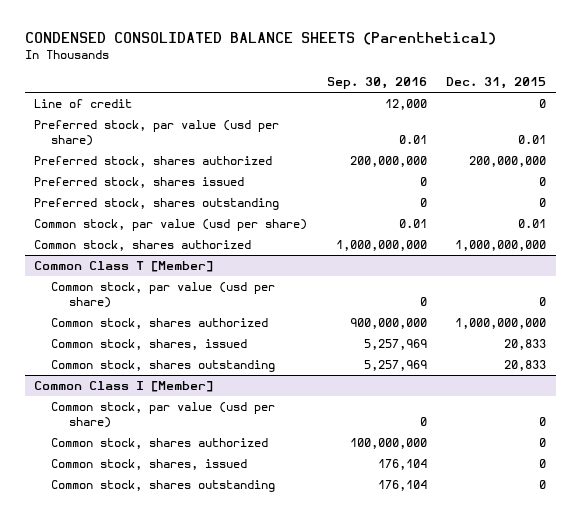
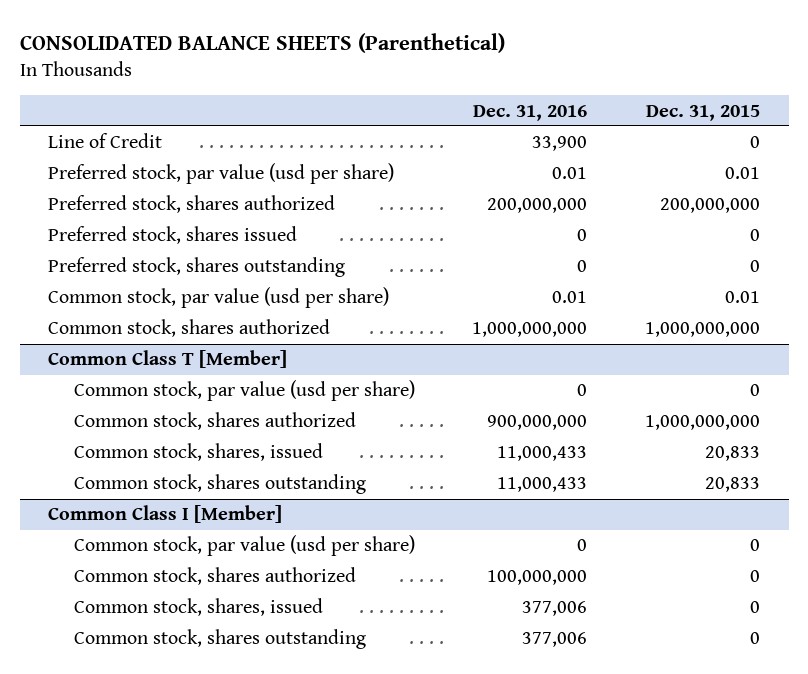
[24,32,496,46] CONDENSED CONSOLIDATED BALANCE SHEETS (Parenthetical) -> [19,32,505,53] CONSOLIDATED BALANCE SHEETS (Parenthetical)
[326,77,427,90] Sep. 30, 2016 -> none
none -> [473,104,588,121] Dec. 31, 2016
[34,98,133,108] Line of credit -> [48,133,163,149] Line of Credit

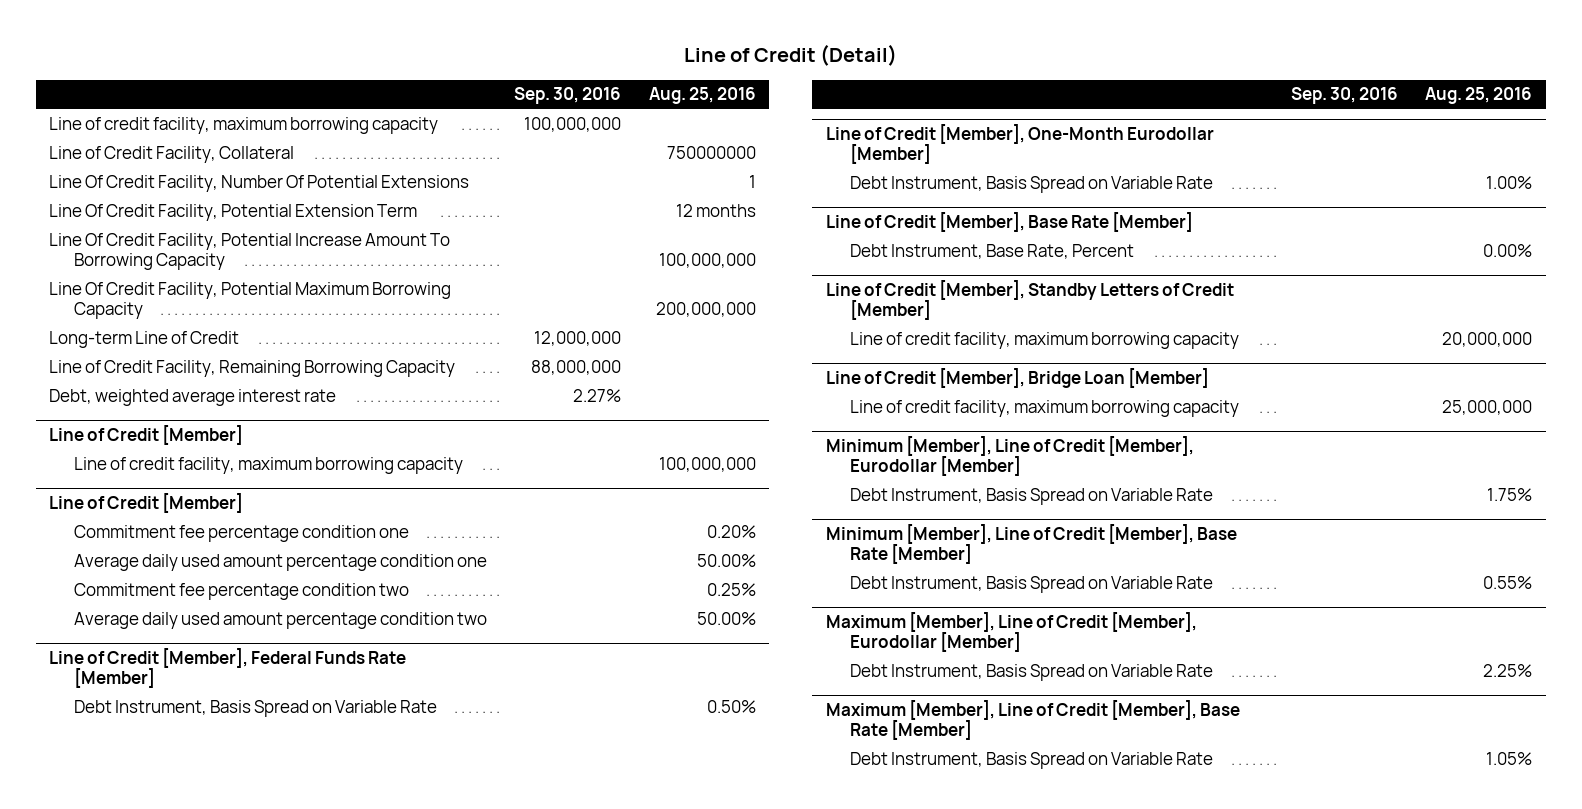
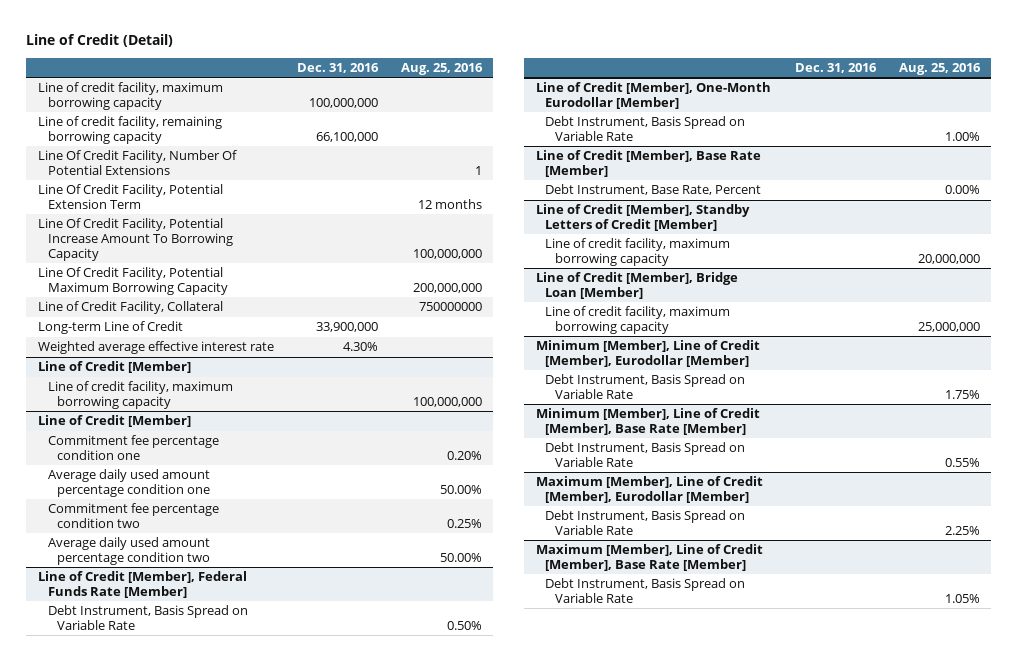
[514,87,622,105] Sep. 30, 2016 -> none
none -> [296,62,379,73] Dec. 31, 2016
none -> [37,116,222,145] Line of credit facility, remaining borrowing capacity
[49,145,295,163] Line of Credit Facility, Collateral -> [37,301,223,315] Line of Credit Facility, Collateral
[49,359,456,377] Line of Credit Facility, Remaining Borrowing Capacity -> none
[49,388,337,406] Debt, weighted average interest rate -> [37,341,274,355] Weighted average effective interest rate

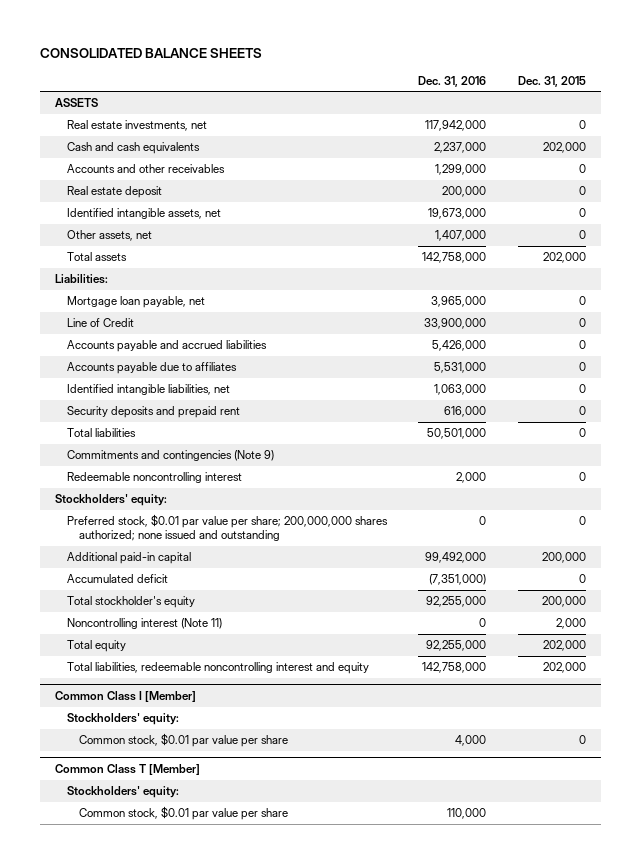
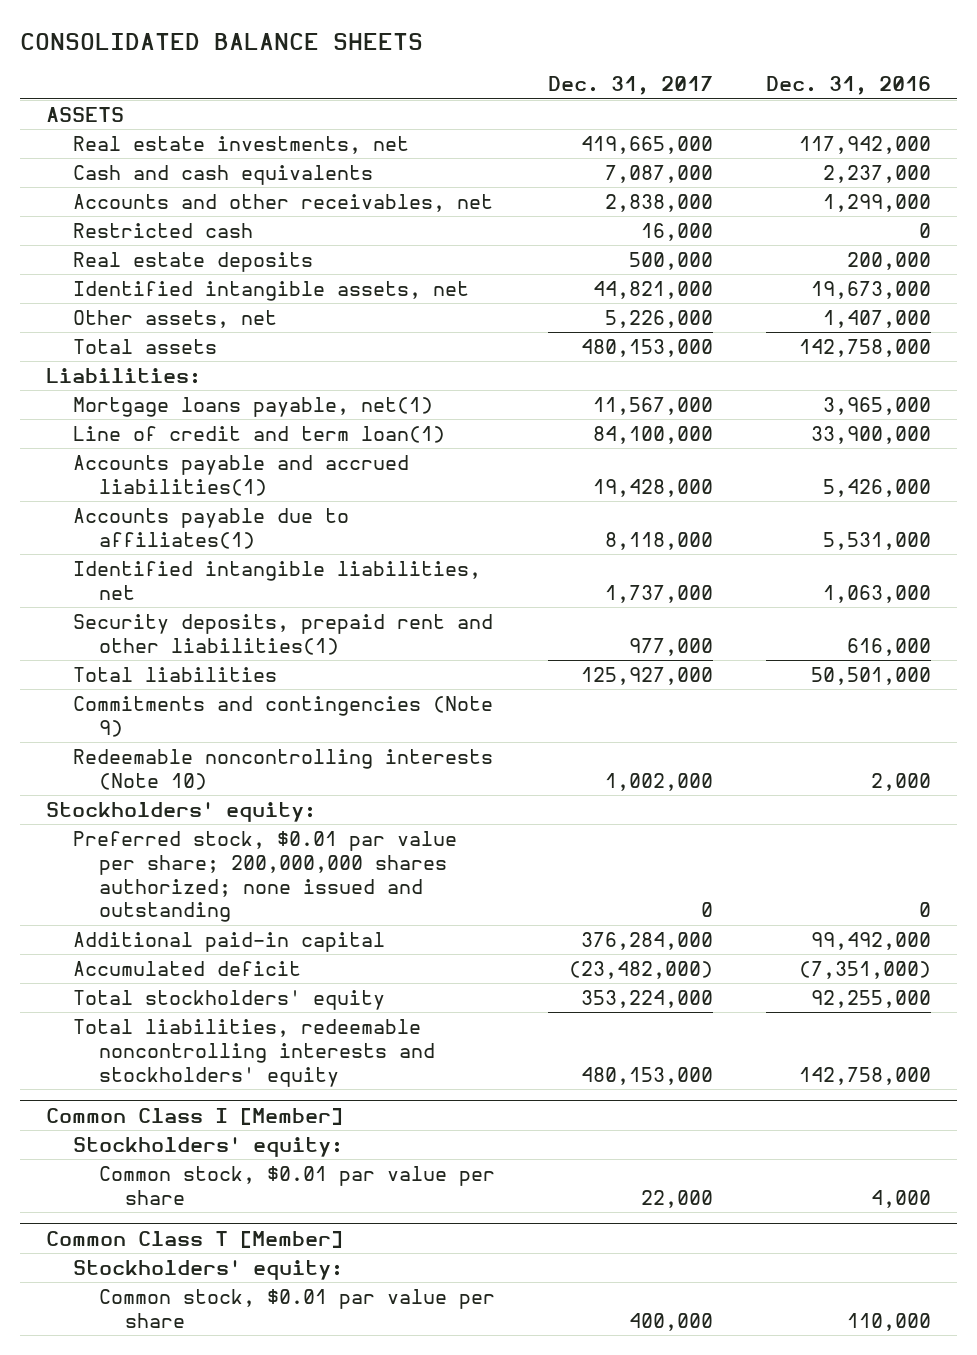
[517,75,586,87] Dec. 31, 2015 -> none
none -> [547,76,713,96] Dec. 31, 2017
[67,164,226,174] Accounts and other receivables -> [72,194,493,213] Accounts and other receivables, net
none -> [72,223,253,239] Restricted cash
[67,186,163,199] Real estate deposit -> [72,252,313,273] Real estate deposits
[67,296,206,309] Mortgage loan payable, net -> [72,397,433,418] Mortgage loans payable, net(1)
[67,318,135,328] Line of Credit -> [72,426,445,444] Line of credit and term loan(1)
[67,340,268,353] Accounts payable and accrued liabilities -> [72,455,409,496] Accounts payable and accrued liabilities(1)
[67,362,238,375] Accounts payable due to affiliates -> [72,508,349,549] Accounts payable due to affiliates(1)
[67,406,241,419] Security deposits and prepaid rent -> [72,614,493,655] Security deposits, prepaid rent and other liabilities(1)
[67,472,243,484] Redeemable noncontrolling interest -> [72,749,493,790] Redeemable noncontrolling interests (Note 10)
[67,596,196,609] Total stockholder's equity -> none
[67,618,223,630] Noncontrolling interest (Note 11) -> none
[67,640,127,653] Total equity -> [72,990,385,1011] Total stockholders' equity
[67,662,370,675] Total liabilities, redeemable noncontrolling interest and equity -> [72,1019,436,1087] Total liabilities, redeemable noncontrolling interests and stockholders' equity

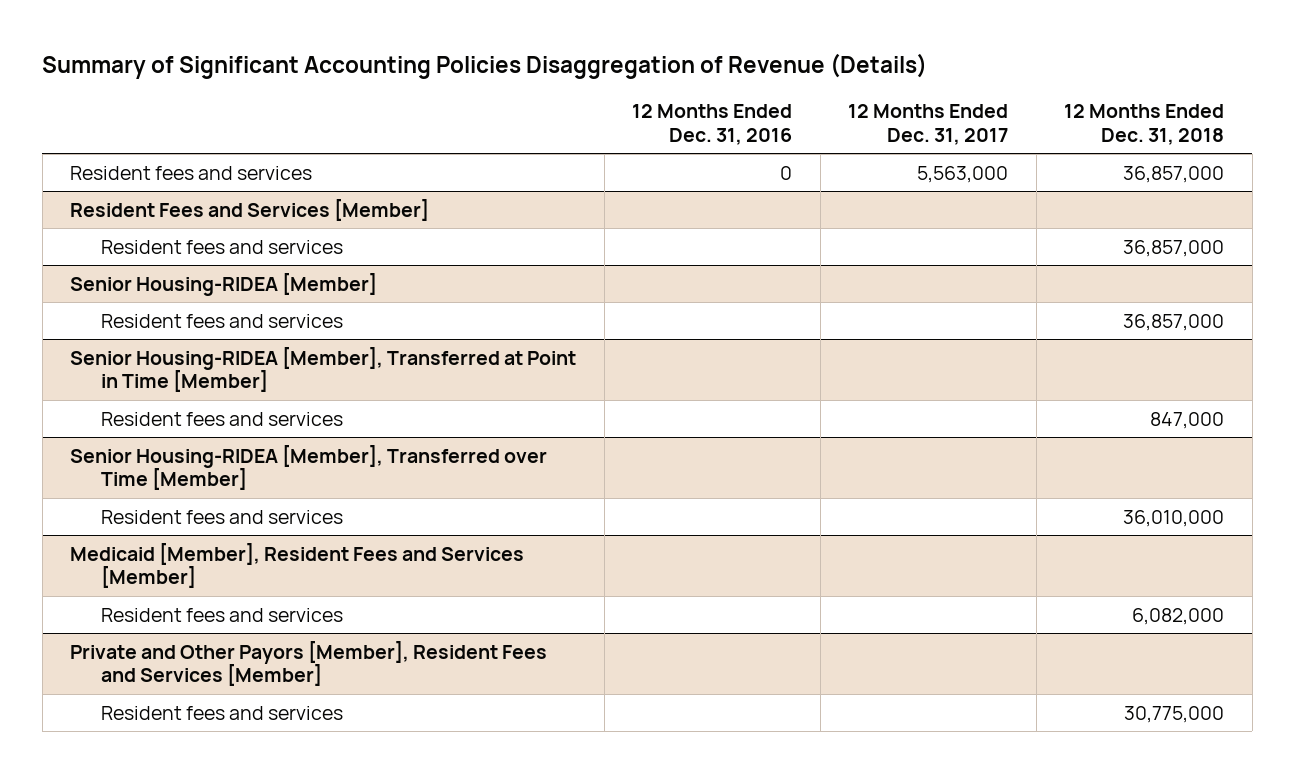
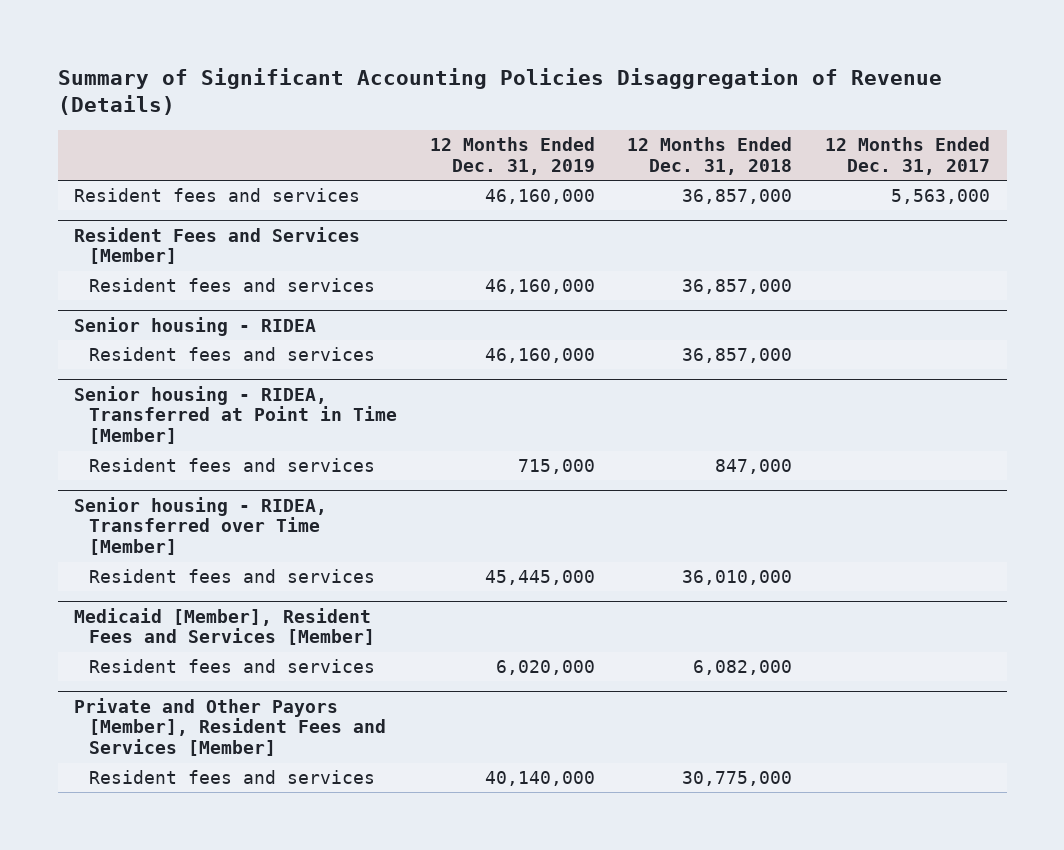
[632,104,793,145] 12 Months Ended Dec. 31, 2016 -> none
none -> [429,137,595,176] 12 Months Ended Dec. 31, 2019
[70,272,378,296] Senior Housing-RIDEA [Member] -> [74,316,317,336] Senior housing - RIDEA
[70,346,577,393] Senior Housing-RIDEA [Member], Transferred at Point in Time [Member] -> [74,385,397,445] Senior housing - RIDEA, Transferred at Point in Time [Member]
[70,444,548,491] Senior Housing-RIDEA [Member], Transferred over Time [Member] -> [74,496,328,556] Senior housing - RIDEA, Transferred over Time [Member]

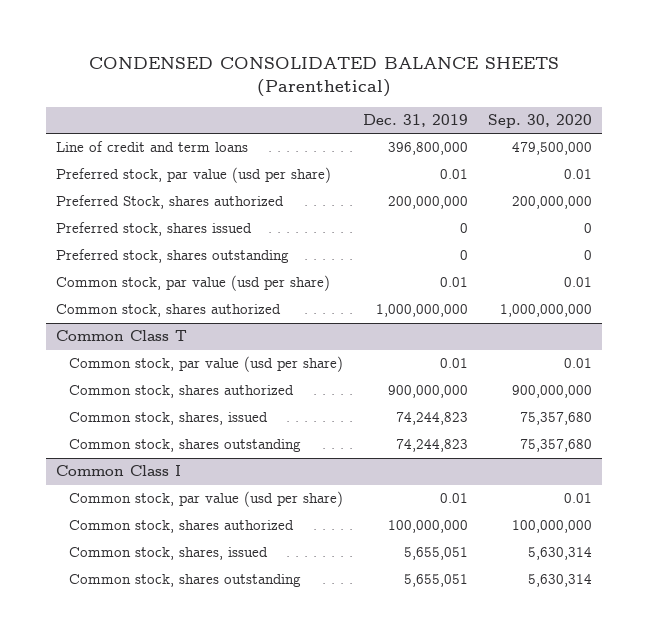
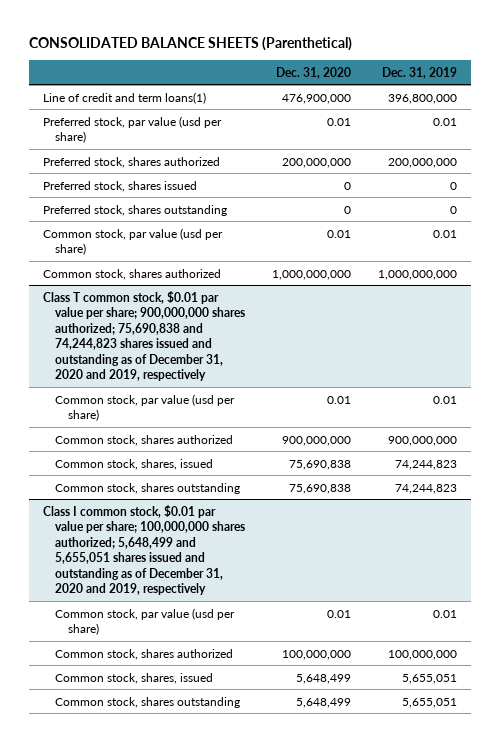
[89,57,560,97] CONDENSED CONSOLIDATED BALANCE SHEETS (Parenthetical) -> [29,37,353,52] CONSOLIDATED BALANCE SHEETS (Parenthetical)
[487,114,592,129] Sep. 30, 2020 -> none
none -> [276,66,352,79] Dec. 31, 2020
[56,141,249,153] Line of credit and term loans -> [42,91,206,104] Line of credit and term loans(1)
[56,195,285,210] Preferred Stock, shares authorized -> [42,156,220,168] Preferred stock, shares authorized
[56,330,188,342] Common Class T -> [42,290,246,382] Class T common stock, $0.01 par value per share; 900,000,000 shares authorized; 75,690,838 and 74,244,823 shares issued and outstanding as of December 31, 2020 and 2019, respectively
[56,465,182,477] Common Class I -> [42,504,246,596] Class I common stock, $0.01 par value per share; 100,000,000 shares authorized; 5,648,499 and 5,655,051 shares issued and outstanding as of December 31, 2020 and 2019, respectively

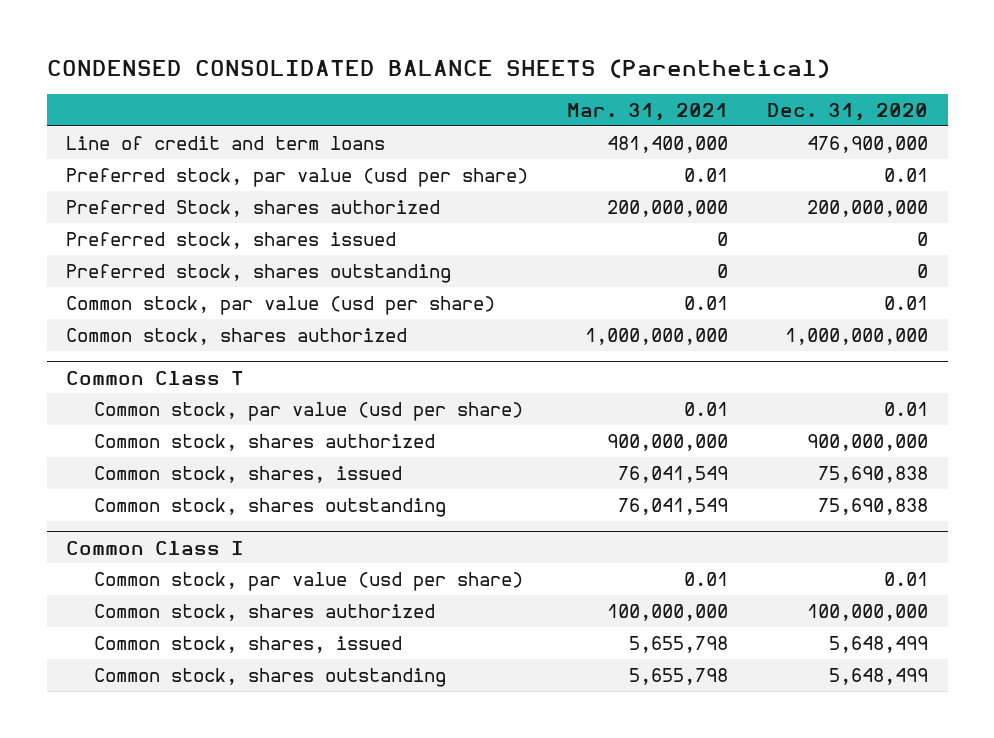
[29,37,353,52] CONSOLIDATED BALANCE SHEETS (Parenthetical) -> [46,58,830,78] CONDENSED CONSOLIDATED BALANCE SHEETS (Parenthetical)
[382,66,458,79] Dec. 31, 2019 -> none
none -> [567,103,729,122] Mar. 31, 2021
[42,91,206,104] Line of credit and term loans(1) -> [66,135,386,150] Line of credit and term loans
[42,156,220,168] Preferred stock, shares authorized -> [66,199,441,217] Preferred Stock, shares authorized
[42,290,246,382] Class T common stock, $0.01 par value per share; 900,000,000 shares authorized; 75,690,838 and 74,244,823 shares issued and outstanding as of December 31, 2020 and 2019, respectively -> [66,370,245,385] Common Class T
[42,504,246,596] Class I common stock, $0.01 par value per share; 100,000,000 shares authorized; 5,648,499 and 5,655,051 shares issued and outstanding as of December 31, 2020 and 2019, respectively -> [66,540,245,555] Common Class I

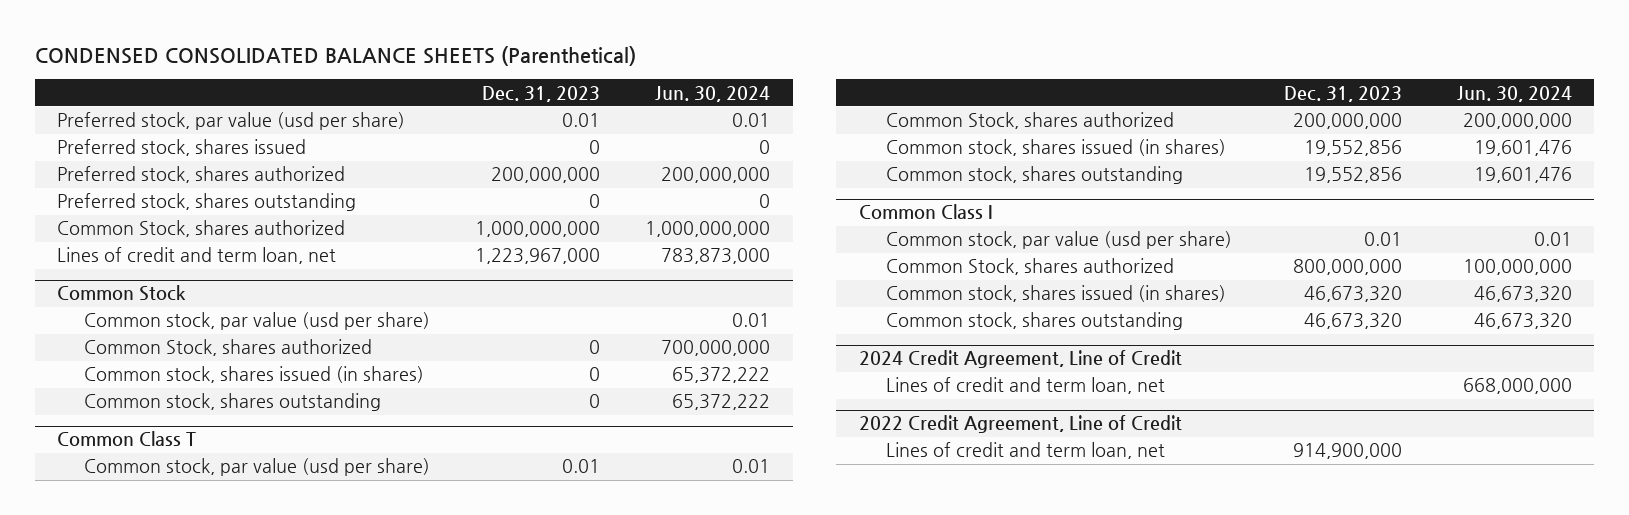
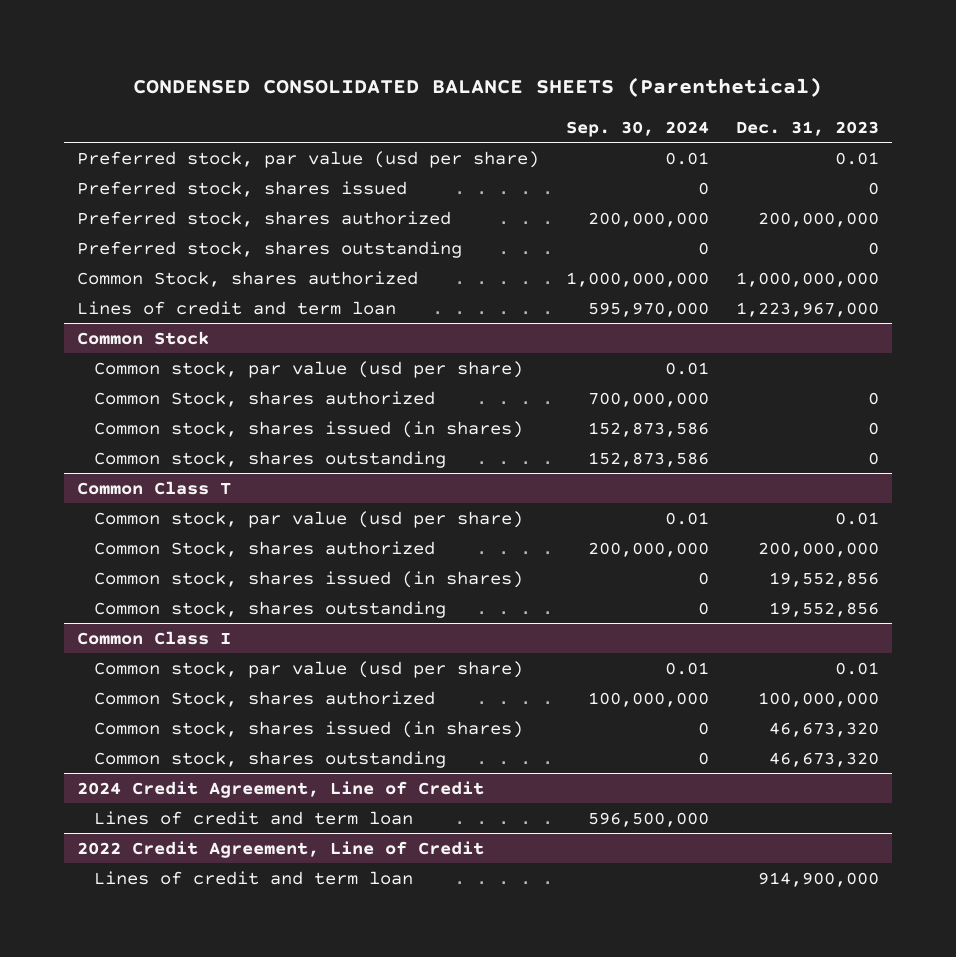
[655,85,771,102] Jun. 30, 2024 -> none
none -> [566,120,710,137] Sep. 30, 2024
[57,247,337,265] Lines of credit and term loan, net -> [77,300,397,315] Lines of credit and term loan
[1292,259,1402,276] 800,000,000 -> [758,691,880,707] 100,000,000
[885,377,1165,395] Lines of credit and term loan, net -> [93,810,413,825] Lines of credit and term loan
[885,442,1165,460] Lines of credit and term loan, net -> [93,870,413,885] Lines of credit and term loan

